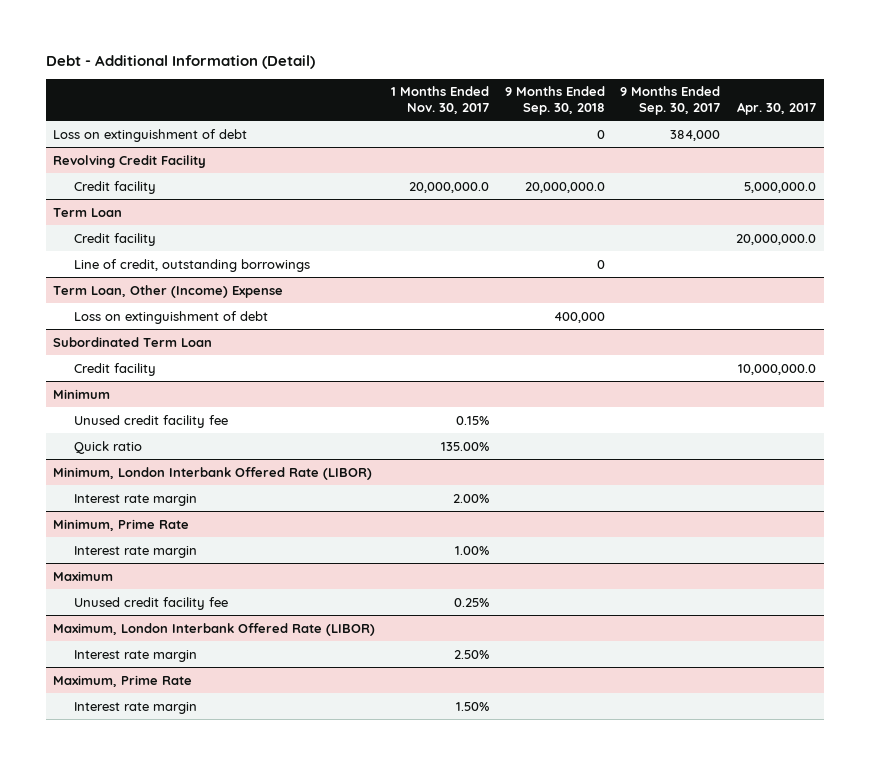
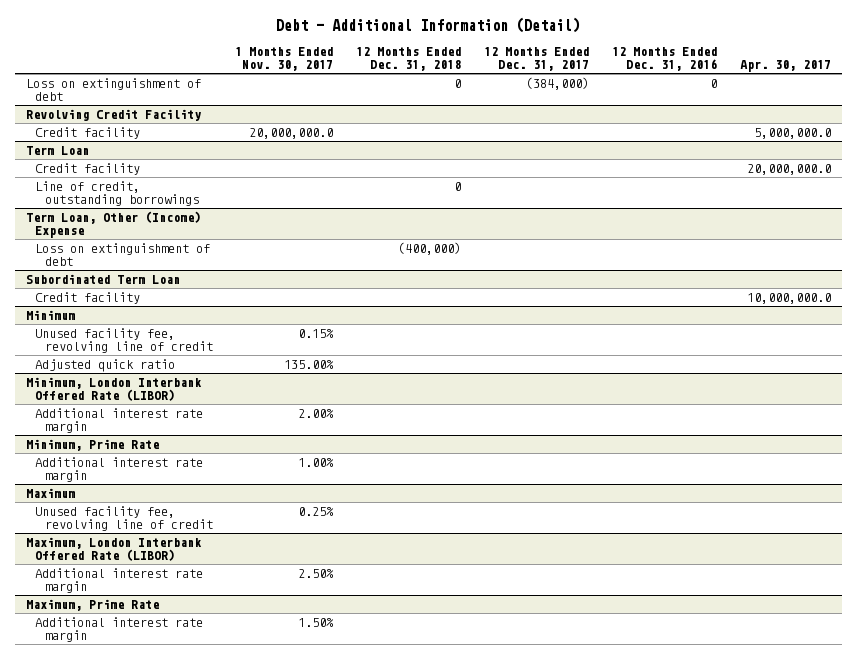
[504,86,605,116] 9 Months Ended Sep. 30, 2018 -> none
[620,86,721,116] 9 Months Ended Sep. 30, 2017 -> none
none -> [356,46,462,72] 12 Months Ended Dec. 31, 2018
none -> [483,46,589,72] 12 Months Ended Dec. 31, 2017
none -> [611,46,717,72] 12 Months Ended Dec. 31, 2016
[74,414,229,428] Unused credit facility fee -> [35,327,213,354] Unused facility fee, revolving line of credit
[74,440,143,454] Quick ratio -> [35,358,176,372] Adjusted quick ratio
[74,493,198,506] Interest rate margin -> [35,407,204,434] Additional interest rate margin
[74,545,198,558] Interest rate margin -> [35,456,204,483] Additional interest rate margin
[74,596,229,610] Unused credit facility fee -> [35,505,213,532] Unused facility fee, revolving line of credit
[74,649,198,662] Interest rate margin -> [35,567,204,594] Additional interest rate margin
[74,701,198,714] Interest rate margin -> [35,616,204,643] Additional interest rate margin

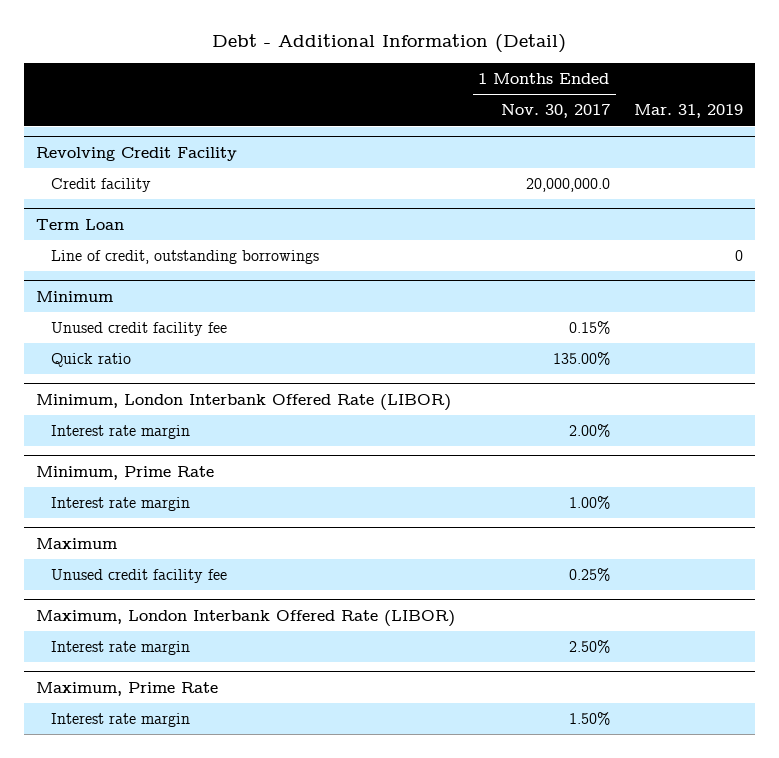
[356,46,462,72] 12 Months Ended Dec. 31, 2018 -> none
[483,46,589,72] 12 Months Ended Dec. 31, 2017 -> none
[611,46,717,72] 12 Months Ended Dec. 31, 2016 -> none
[739,60,831,73] Apr. 30, 2017 -> none
none -> [633,104,743,119] Mar. 31, 2019
[26,77,202,102] Loss on extinguishment of debt -> none
[35,162,141,175] Credit facility -> none
[26,210,202,239] Term Loan, Other (Income) Expense -> none
[35,242,211,267] Loss on extinguishment of debt -> none
[26,273,181,284] Subordinated Term Loan -> none
[35,291,141,304] Credit facility -> none
[35,327,213,354] Unused facility fee, revolving line of credit -> [50,322,227,337] Unused credit facility fee
[35,358,176,372] Adjusted quick ratio -> [50,353,131,368] Quick ratio
[35,407,204,434] Additional interest rate margin -> [50,425,190,440] Interest rate margin
[35,456,204,483] Additional interest rate margin -> [50,497,190,512] Interest rate margin
[35,505,213,532] Unused facility fee, revolving line of credit -> [50,569,227,584] Unused credit facility fee
[35,567,204,594] Additional interest rate margin -> [50,641,190,656] Interest rate margin
[35,616,204,643] Additional interest rate margin -> [50,713,190,728] Interest rate margin

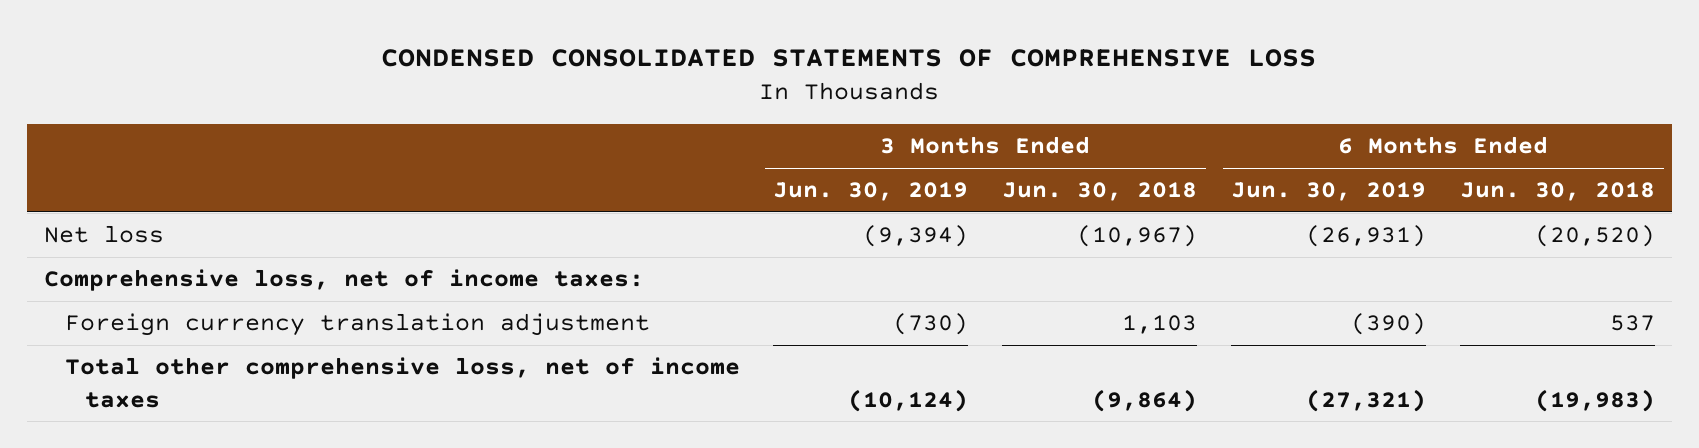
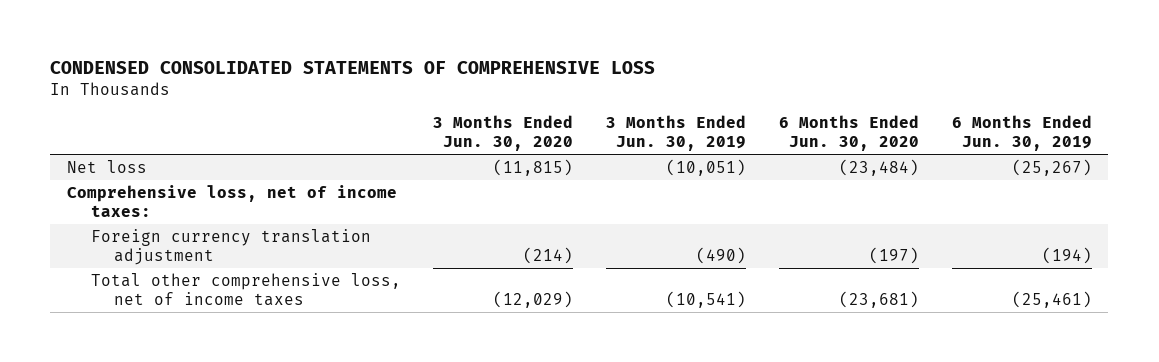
[1002,182,1198,202] Jun. 30, 2018 -> none
[1460,182,1656,202] Jun. 30, 2018 -> none
none -> [433,115,574,152] 3 Months Ended Jun. 30, 2020
none -> [779,115,920,152] 6 Months Ended Jun. 30, 2020
[863,225,969,248] (9,394) -> [666,158,747,176] (10,051)
[1306,225,1427,248] (26,931) -> [1012,158,1093,176] (25,267)
[893,313,969,336] (730) -> [696,247,747,265] (490)
[1351,313,1427,336] (390) -> [1042,247,1093,265] (194)
[848,388,969,412] (10,124) -> [666,291,747,309] (10,541)
[1306,388,1427,412] (27,321) -> [1012,291,1093,309] (25,461)

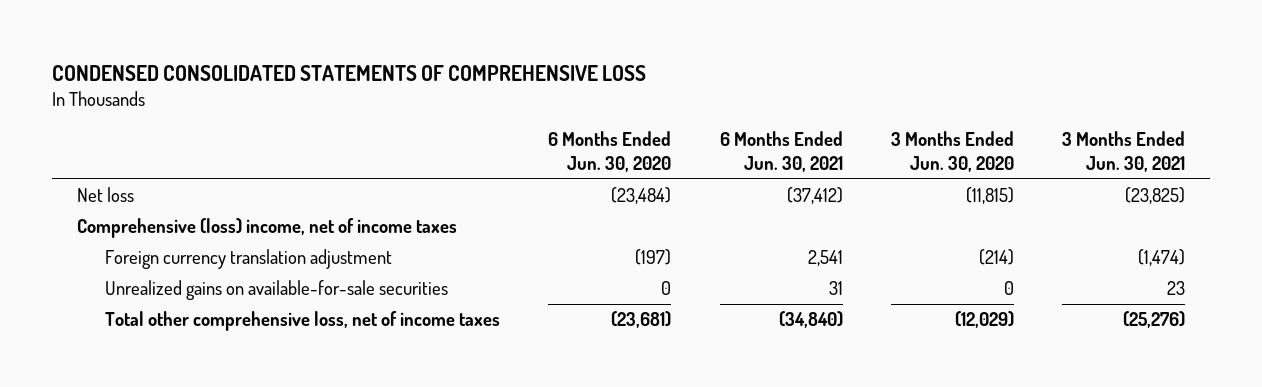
[606,115,747,152] 3 Months Ended Jun. 30, 2019 -> none
[952,115,1093,152] 6 Months Ended Jun. 30, 2019 -> none
none -> [719,131,843,172] 6 Months Ended Jun. 30, 2021
none -> [1062,131,1186,172] 3 Months Ended Jun. 30, 2021
[66,184,397,218] Comprehensive loss, net of income taxes: -> [76,218,457,239] Comprehensive (loss) income, net of income taxes
none -> [104,280,448,301] Unrealized gains on available-for-sale securities

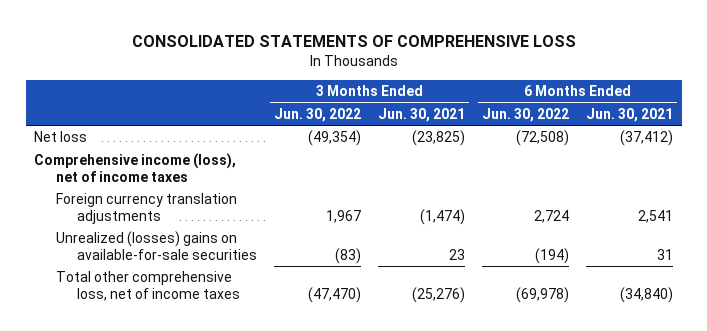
[52,64,647,81] CONDENSED CONSOLIDATED STATEMENTS OF COMPREHENSIVE LOSS -> [131,35,576,48] CONSOLIDATED STATEMENTS OF COMPREHENSIVE LOSS
[548,131,672,172] 6 Months Ended Jun. 30, 2020 -> none
[891,131,1015,172] 3 Months Ended Jun. 30, 2020 -> none
none -> [274,107,362,122] Jun. 30, 2022
none -> [482,107,570,122] Jun. 30, 2022
[76,218,457,239] Comprehensive (loss) income, net of income taxes -> [34,153,237,182] Comprehensive income (loss), net of income taxes
[104,249,392,270] Foreign currency translation adjustment -> [55,193,237,224] Foreign currency translation adjustments
[104,280,448,301] Unrealized gains on available-for-sale securities -> [55,231,258,260] Unrealized (losses) gains on available-for-sale securities

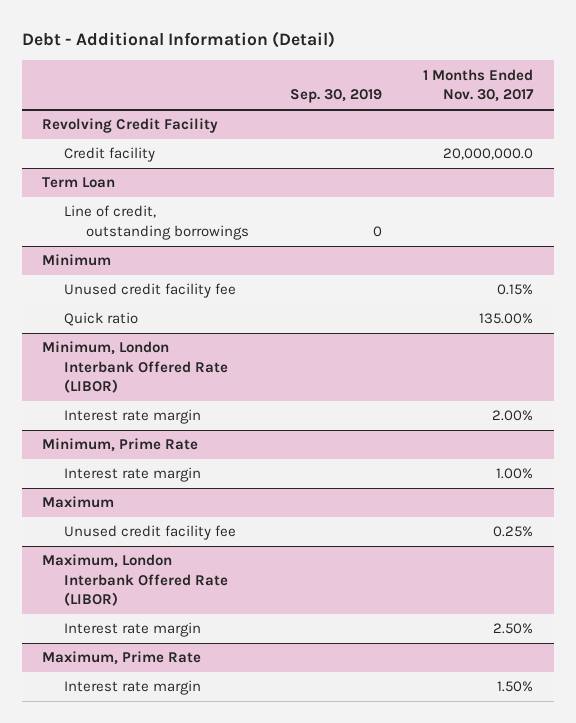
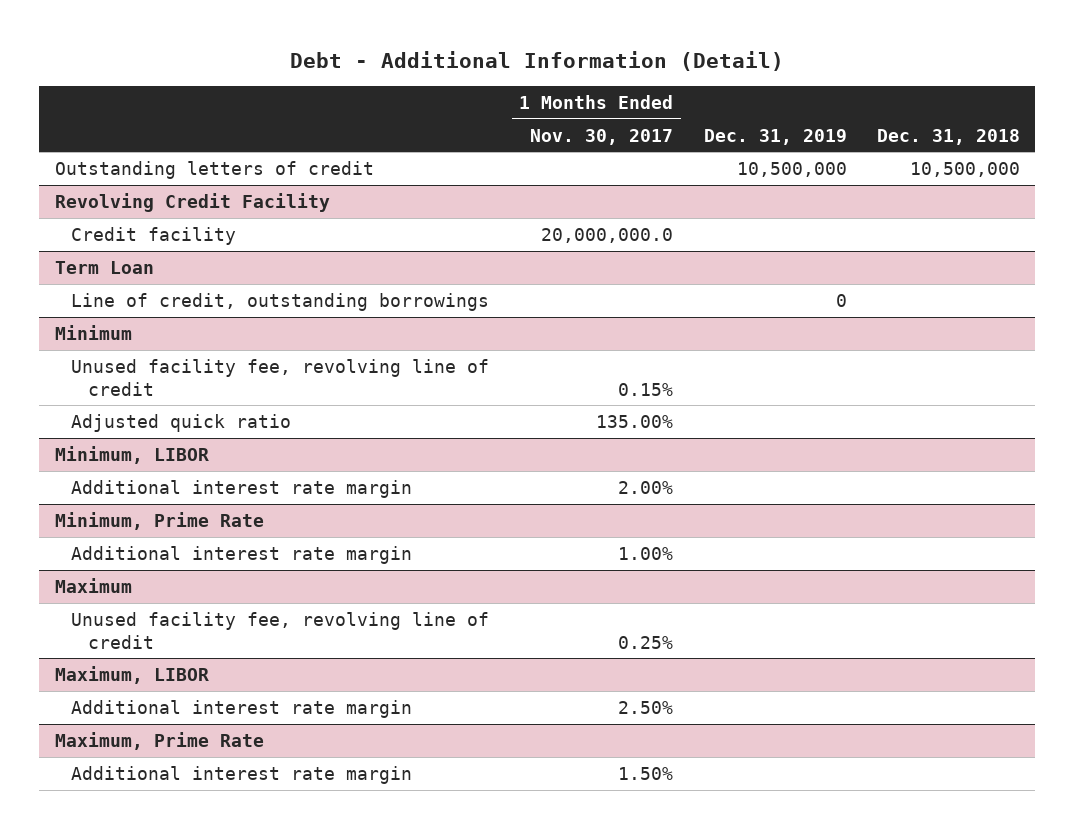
[290,89,383,104] Sep. 30, 2019 -> none
none -> [703,128,847,145] Dec. 31, 2019
none -> [876,128,1020,145] Dec. 31, 2018
none -> [54,161,374,180] Outstanding letters of credit
[42,341,229,394] Minimum, London Interbank Offered Rate (LIBOR) -> none
[64,283,237,299] Unused credit facility fee -> [71,359,490,396] Unused facility fee, revolving line of credit
[64,312,139,327] Quick ratio -> [71,414,292,433] Adjusted quick ratio
none -> [54,446,209,465] Minimum, LIBOR
[64,409,202,425] Interest rate margin -> [71,480,413,499] Additional interest rate margin
[64,467,202,483] Interest rate margin -> [71,546,413,565] Additional interest rate margin
[42,554,229,607] Maximum, London Interbank Offered Rate (LIBOR) -> none
[64,525,237,541] Unused credit facility fee -> [71,612,490,649] Unused facility fee, revolving line of credit
none -> [54,666,209,685] Maximum, LIBOR
[64,622,202,638] Interest rate margin -> [71,700,413,719] Additional interest rate margin
[64,680,202,696] Interest rate margin -> [71,766,413,785] Additional interest rate margin

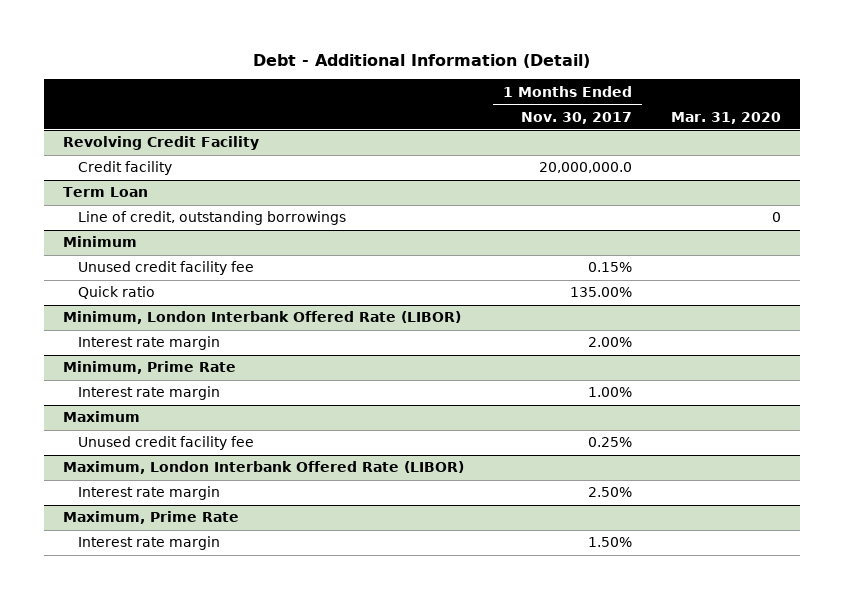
[703,128,847,145] Dec. 31, 2019 -> none
[876,128,1020,145] Dec. 31, 2018 -> none
none -> [670,111,781,124] Mar. 31, 2020
[54,161,374,180] Outstanding letters of credit -> none
[54,446,209,465] Minimum, LIBOR -> none
[71,359,490,396] Unused facility fee, revolving line of credit -> [77,261,254,276] Unused credit facility fee
[71,414,292,433] Adjusted quick ratio -> [77,286,155,300] Quick ratio
none -> [63,311,462,325] Minimum, London Interbank Offered Rate (LIBOR)
[71,480,413,499] Additional interest rate margin -> [77,336,220,351] Interest rate margin
[71,546,413,565] Additional interest rate margin -> [77,386,220,401] Interest rate margin
[54,666,209,685] Maximum, LIBOR -> none
[71,612,490,649] Unused facility fee, revolving line of credit -> [77,436,254,451] Unused credit facility fee
none -> [63,461,465,475] Maximum, London Interbank Offered Rate (LIBOR)
[71,700,413,719] Additional interest rate margin -> [77,486,220,501] Interest rate margin
[71,766,413,785] Additional interest rate margin -> [77,536,220,551] Interest rate margin

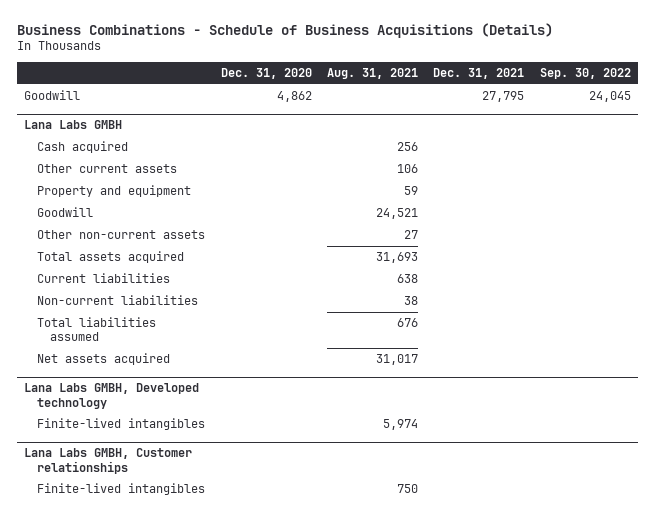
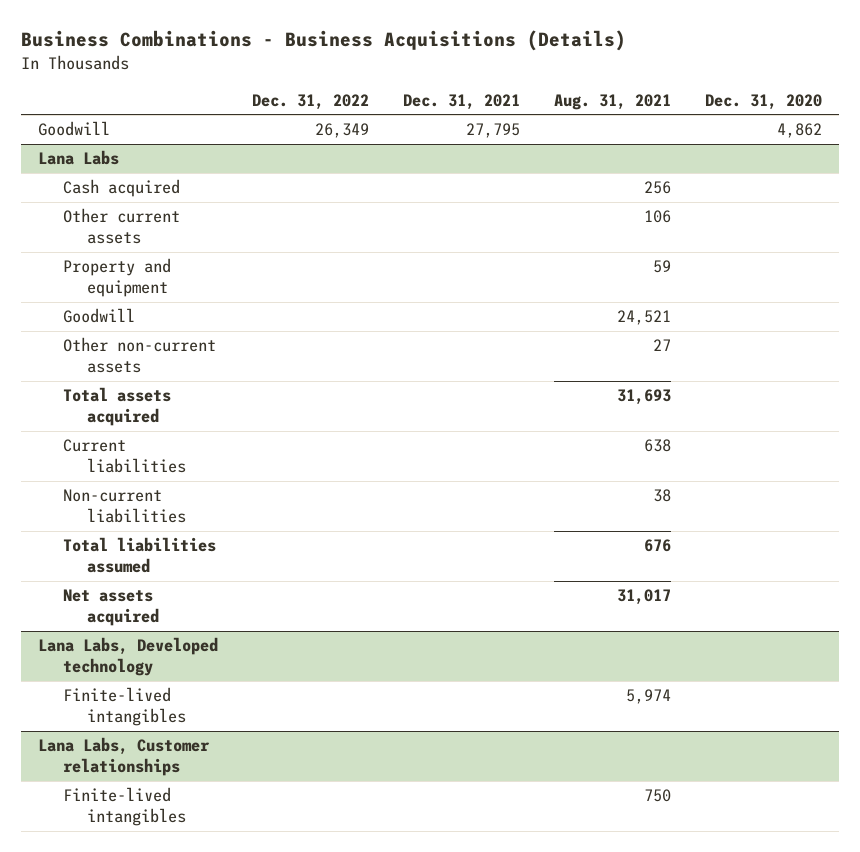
[16,22,553,38] Business Combinations - Schedule of Business Acquisitions (Details) -> [20,30,626,52] Business Combinations - Business Acquisitions (Details)
[539,67,631,79] Sep. 30, 2022 -> none
none -> [251,93,369,110] Dec. 31, 2022
[24,120,123,130] Lana Labs GMBH -> [37,150,119,166] Lana Labs
[24,383,200,409] Lana Labs GMBH, Developed technology -> [37,637,218,676] Lana Labs, Developed technology
[24,448,193,474] Lana Labs GMBH, Customer relationships -> [37,737,210,776] Lana Labs, Customer relationships

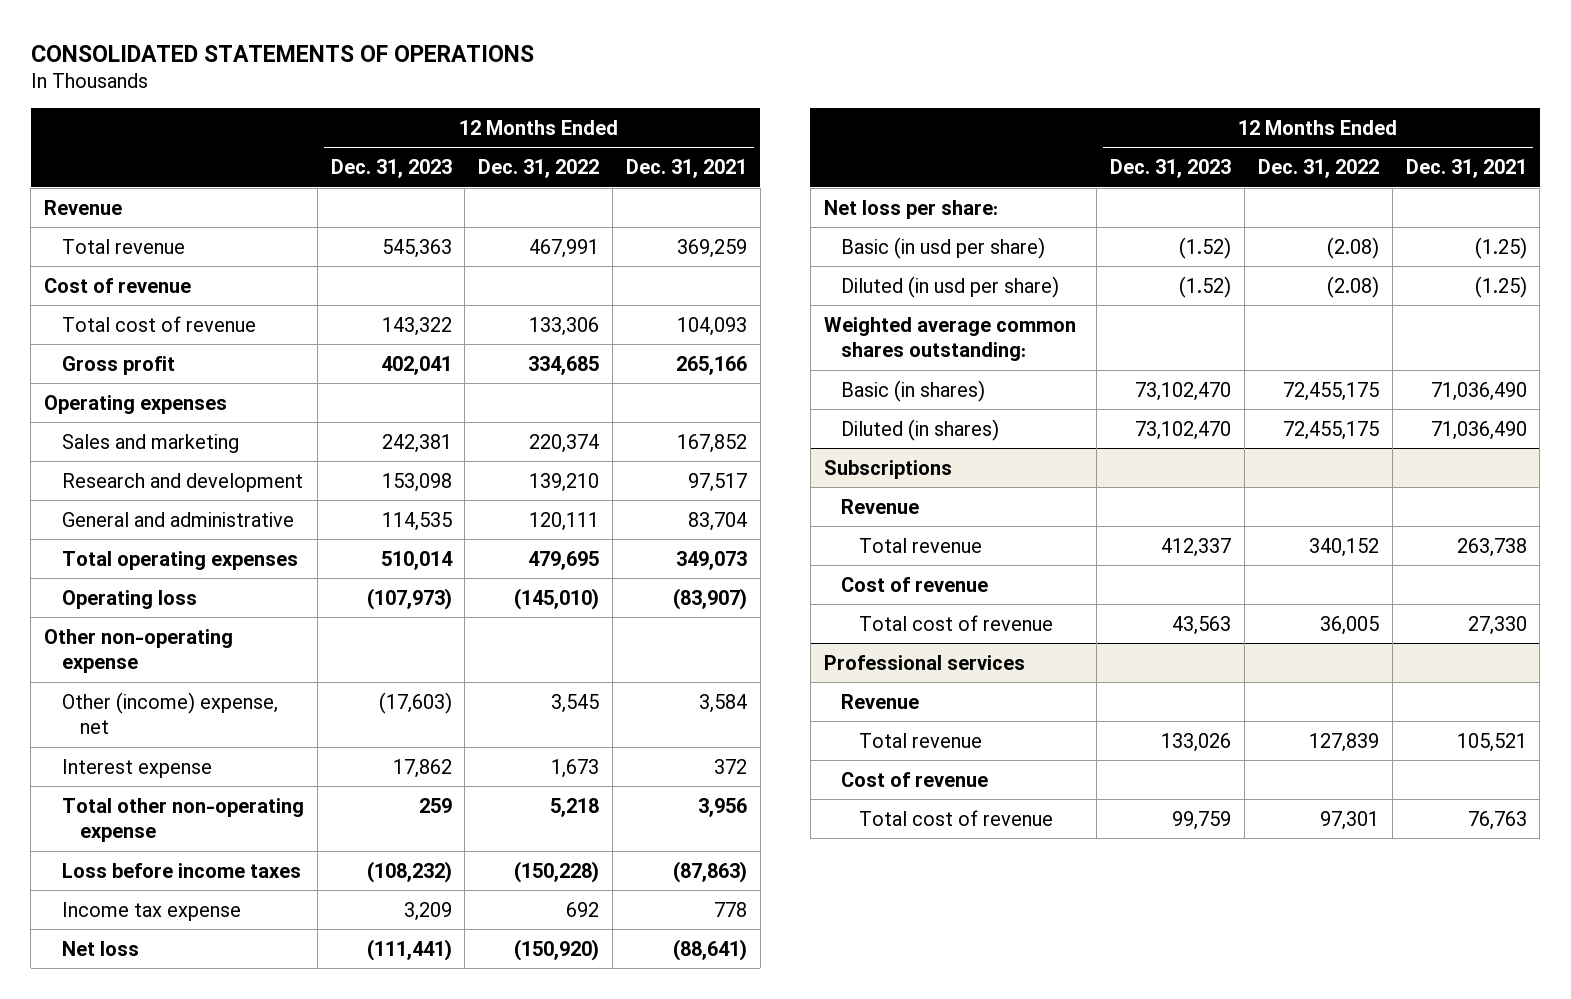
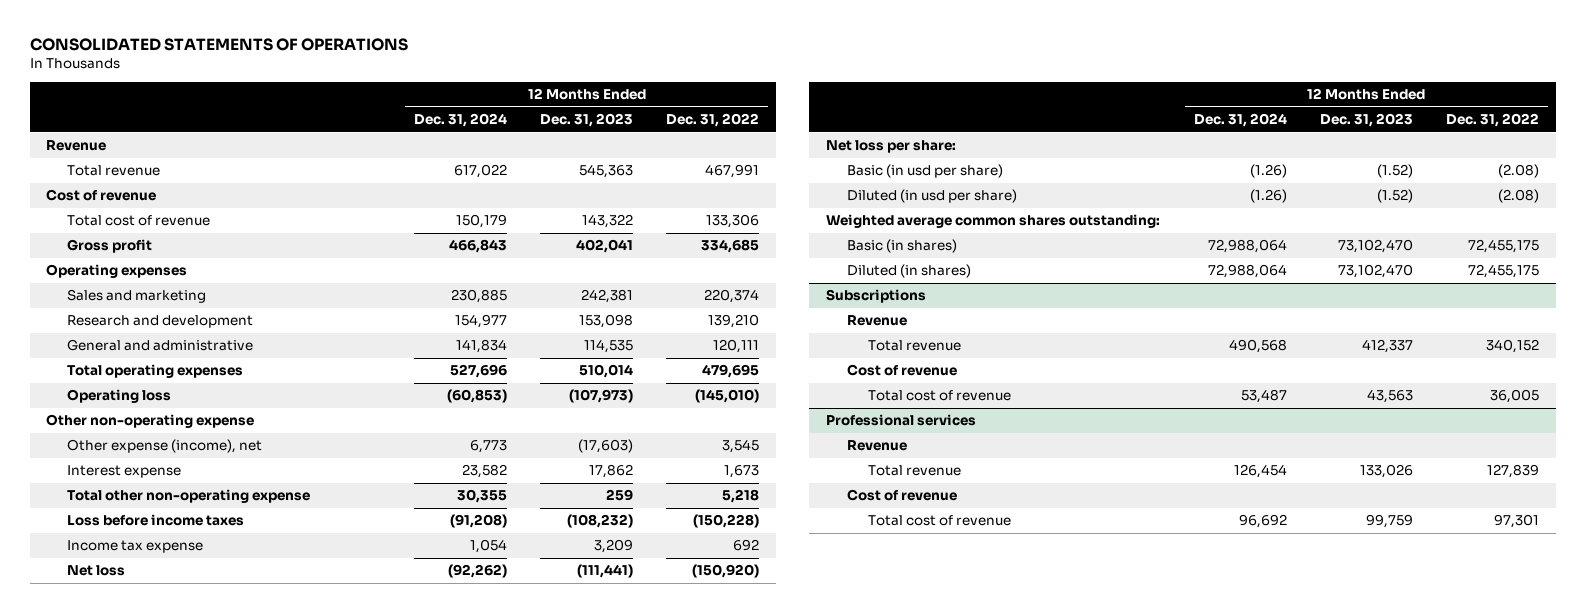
[626,159,748,179] Dec. 31, 2021 -> none
none -> [413,113,507,128] Dec. 31, 2024
[61,691,278,735] Other (income) expense, net -> [66,439,262,454] Other expense (income), net

